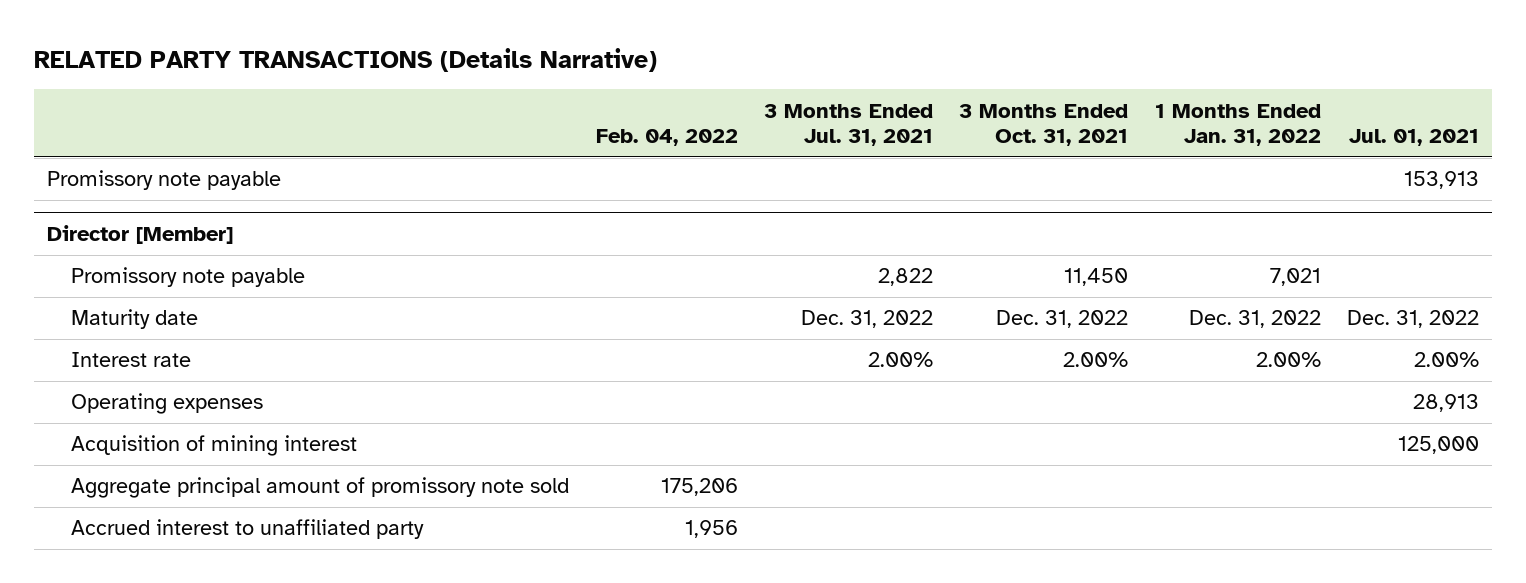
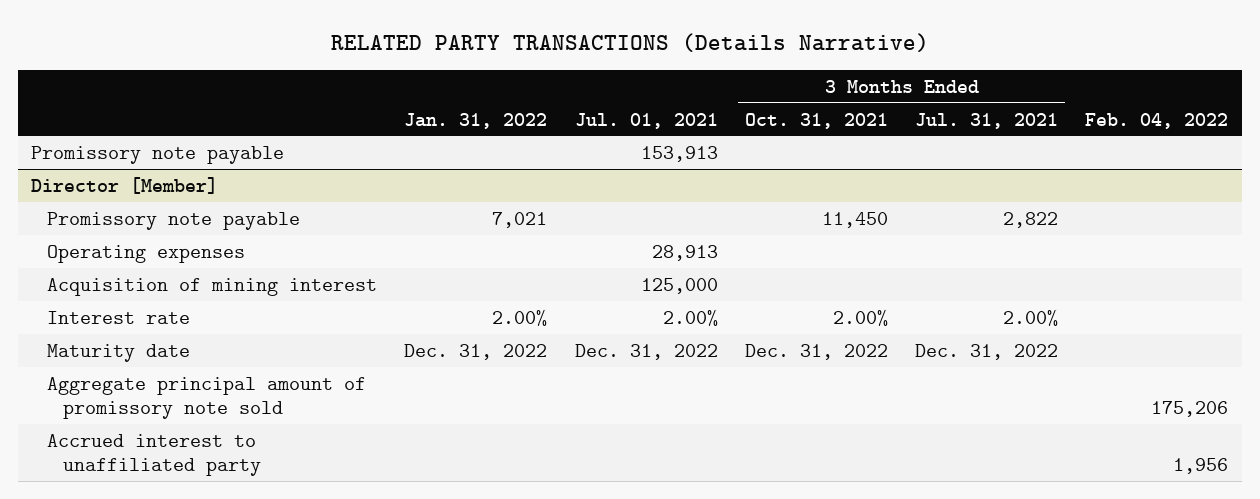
[1154,103,1321,147] 1 Months Ended Jan. 31, 2022 -> none
none -> [404,112,548,129] Jan. 31, 2022
[71,352,192,368] Interest rate -> [47,310,191,324] Interest rate
[71,309,199,330] Maturity date -> [47,343,191,362] Maturity date

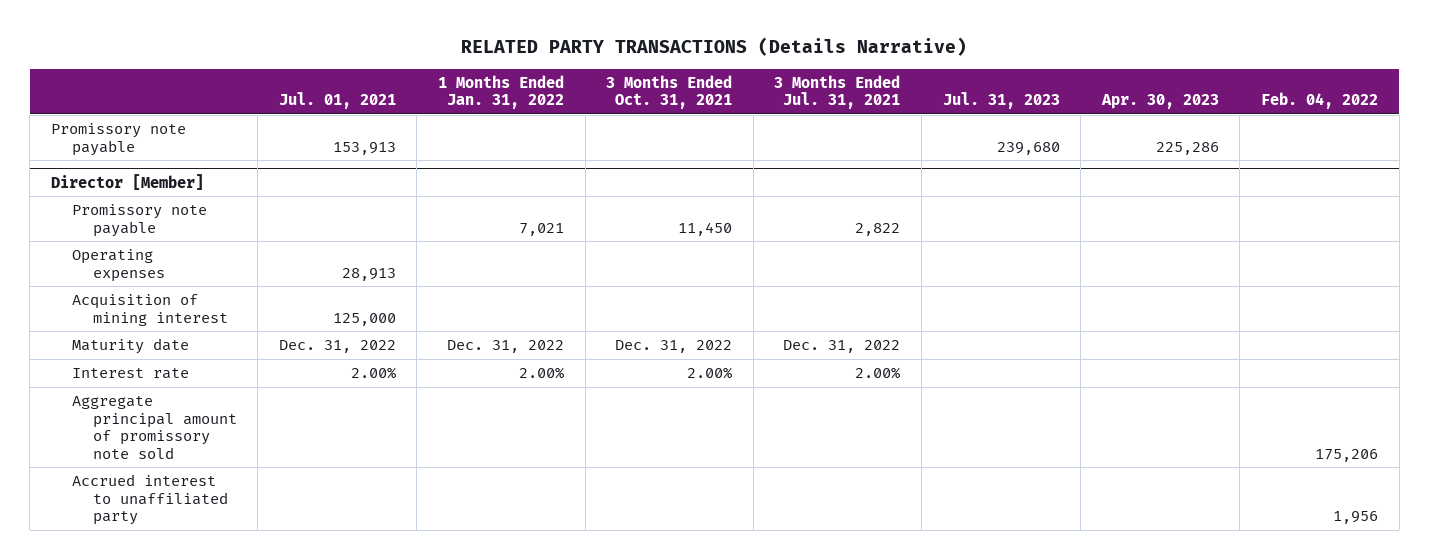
[404,112,548,129] Jan. 31, 2022 -> none
none -> [438,74,565,110] 1 Months Ended Jan. 31, 2022
none -> [942,92,1060,110] Jul. 31, 2023
none -> [1100,94,1219,110] Apr. 30, 2023
[47,310,191,324] Interest rate -> [71,368,189,380] Interest rate

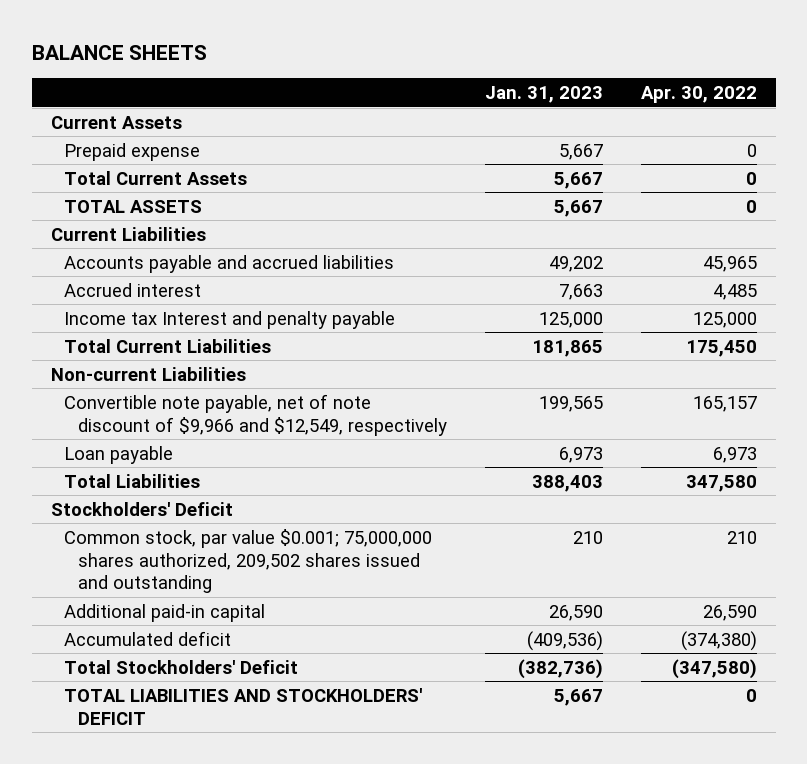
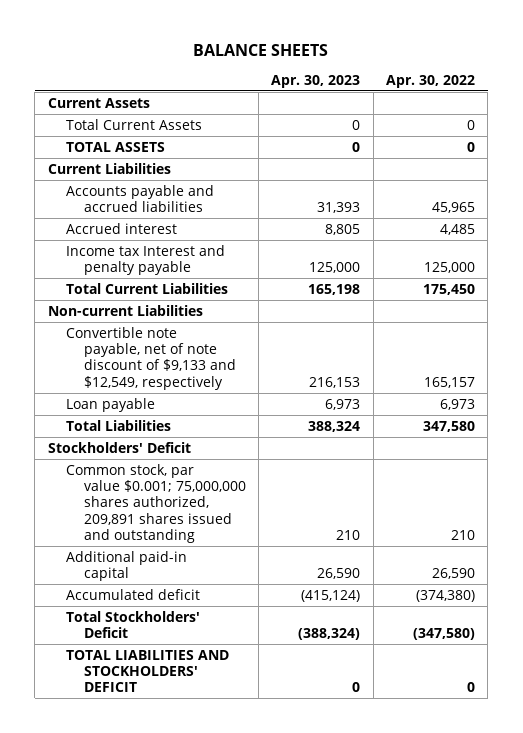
[484,85,603,103] Jan. 31, 2023 -> none
none -> [271,74,361,88] Apr. 30, 2023
[64,142,201,161] Prepaid expense -> none
[64,393,447,436] Convertible note payable, net of note discount of $9,966 and $12,549, respectively -> [65,326,236,390] Convertible note payable, net of note discount of $9,133 and $12,549, respectively
[64,528,433,594] Common stock, par value $0.001; 75,000,000 shares authorized, 209,502 shares issued and outstanding -> [65,463,246,544] Common stock, par value $0.001; 75,000,000 shares authorized, 209,891 shares issued and outstanding

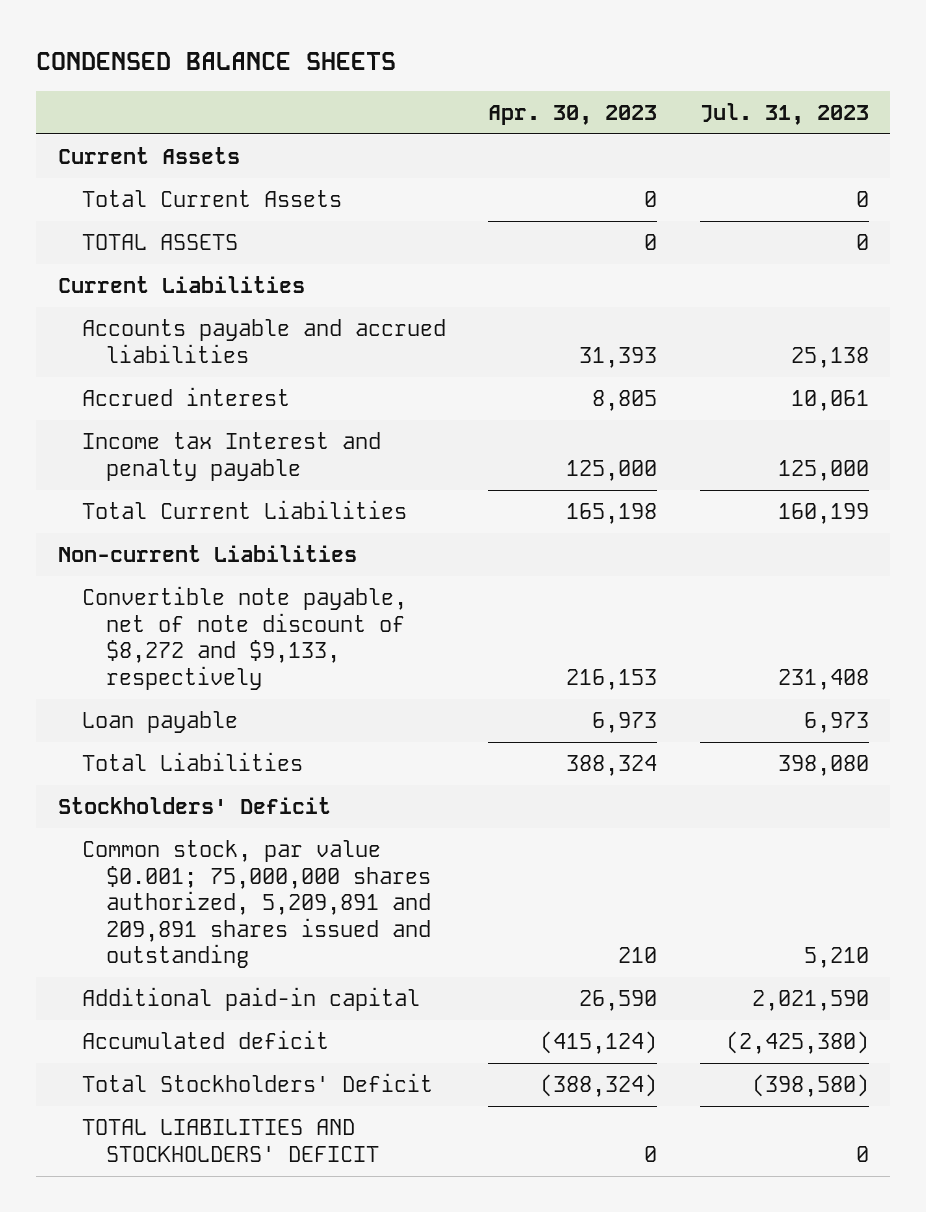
[193,43,329,56] BALANCE SHEETS -> [36,51,397,70] CONDENSED BALANCE SHEETS
[385,74,475,88] Apr. 30, 2022 -> none
none -> [699,102,869,125] Jul. 31, 2023
[65,326,236,390] Convertible note payable, net of note discount of $9,133 and $12,549, respectively -> [81,585,407,690] Convertible note payable, net of note discount of $8,272 and $9,133, respectively
[65,463,246,544] Common stock, par value $0.001; 75,000,000 shares authorized, 209,891 shares issued and outstanding -> [81,839,431,969] Common stock, par value $0.001; 75,000,000 shares authorized, 5,209,891 and 209,891 shares issued and outstanding

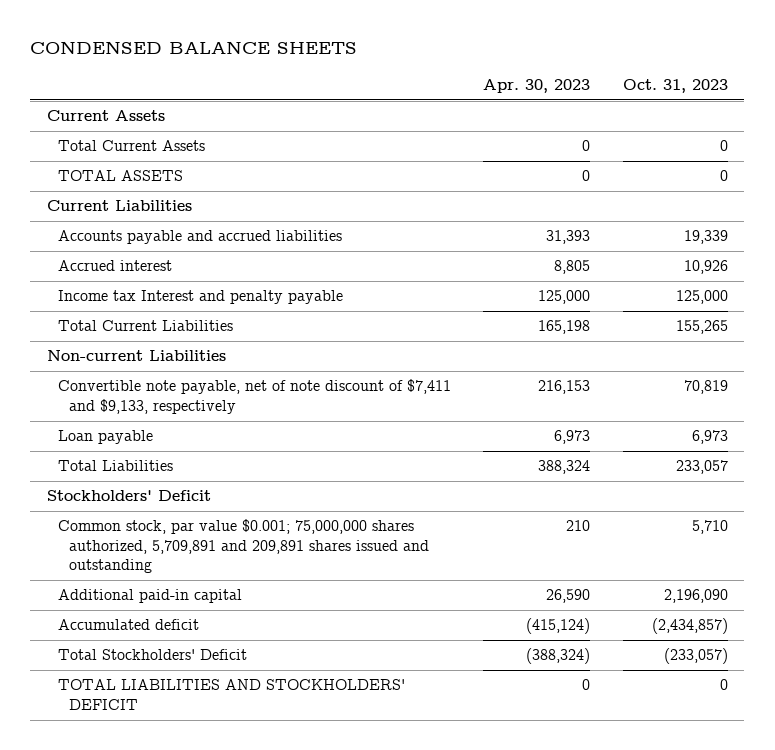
[699,102,869,125] Jul. 31, 2023 -> none
none -> [623,78,729,93] Oct. 31, 2023
[81,585,407,690] Convertible note payable, net of note discount of $8,272 and $9,133, respectively -> [57,379,451,414] Convertible note payable, net of note discount of $7,411 and $9,133, respectively
[81,839,431,969] Common stock, par value $0.001; 75,000,000 shares authorized, 5,209,891 and 209,891 shares issued and outstanding -> [57,519,429,574] Common stock, par value $0.001; 75,000,000 shares authorized, 5,709,891 and 209,891 shares issued and outstanding

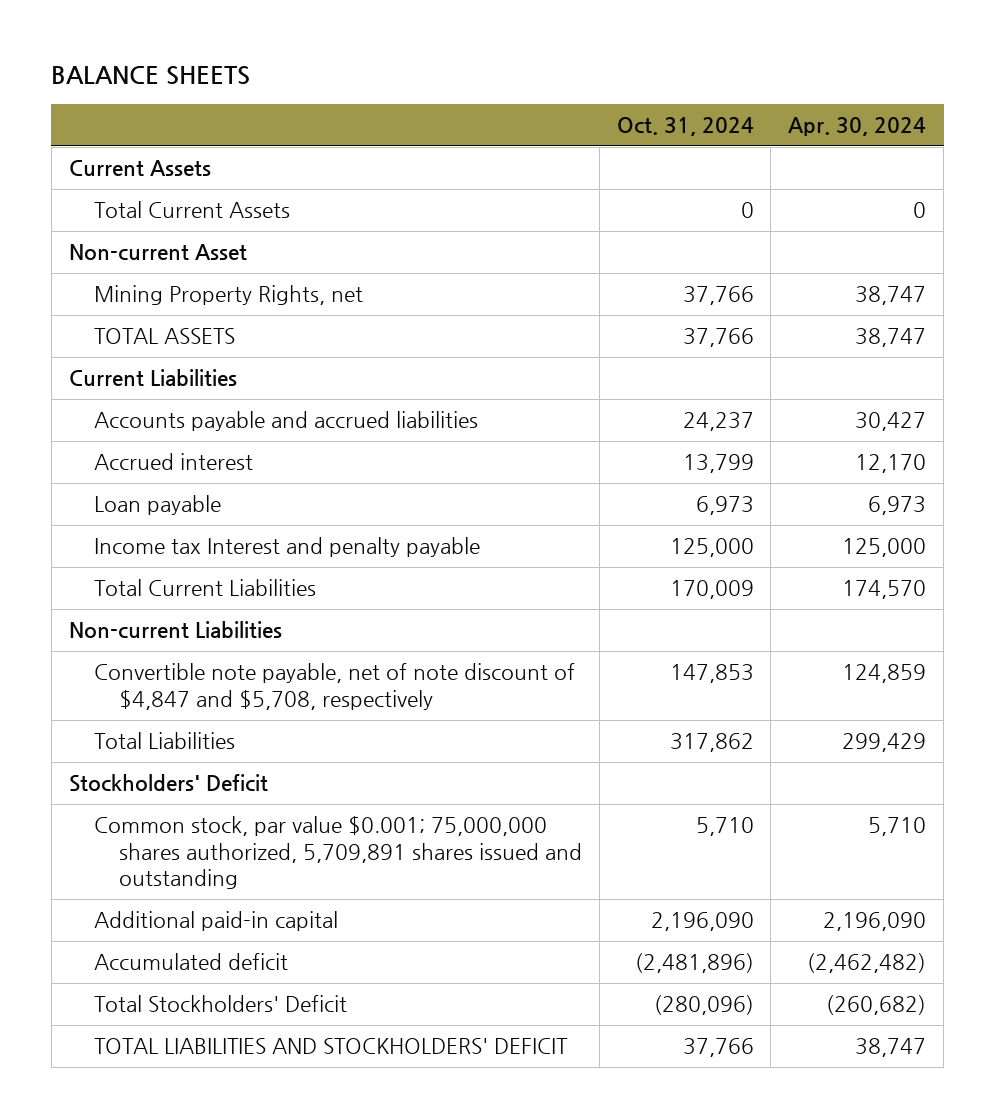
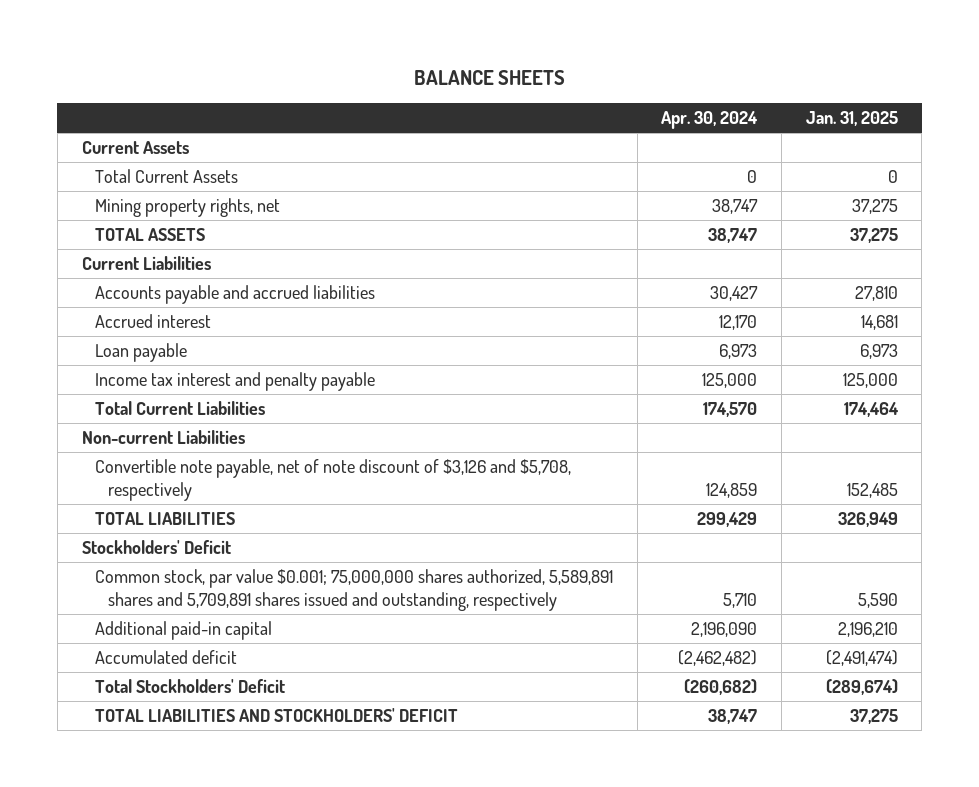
[616,116,754,136] Oct. 31, 2024 -> none
none -> [805,111,898,127] Jan. 31, 2025
[68,244,247,262] Non-current Asset -> none
[93,285,363,306] Mining Property Rights, net -> [94,198,280,218] Mining property rights, net
[93,537,480,558] Income tax Interest and penalty payable -> [94,372,375,392] Income tax interest and penalty payable
[93,663,575,710] Convertible note payable, net of note discount of $4,847 and $5,708, respectively -> [94,459,571,502] Convertible note payable, net of note discount of $3,126 and $5,708, respectively
[93,732,235,750] Total Liabilities -> [94,512,235,526] TOTAL LIABILITIES
[93,816,582,889] Common stock, par value $0.001; 75,000,000 shares authorized, 5,709,891 shares issued and outstanding -> [94,569,613,612] Common stock, par value $0.001; 75,000,000 shares authorized, 5,589,891 shares and 5,709,891 shares issued and outstanding, respectively

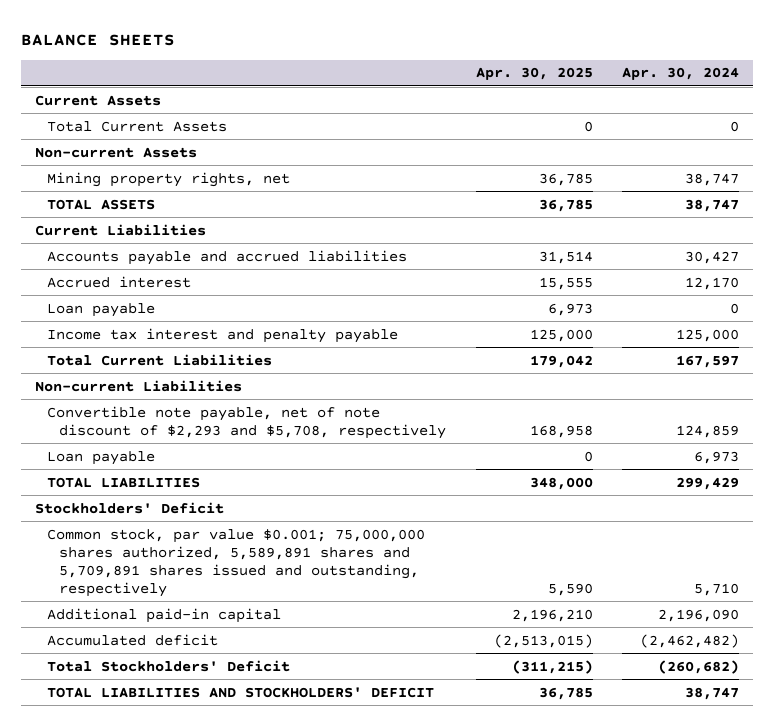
[805,111,898,127] Jan. 31, 2025 -> none
none -> [475,67,593,81] Apr. 30, 2025
none -> [35,146,198,158] Non-current Assets
none -> [47,302,156,317] Loan payable
[703,402,758,418] 174,570 -> [675,354,739,368] 167,597
[94,459,571,502] Convertible note payable, net of note discount of $3,126 and $5,708, respectively -> [47,405,447,439] Convertible note payable, net of note discount of $2,293 and $5,708, respectively
[94,343,187,363] Loan payable -> [47,450,156,465] Loan payable

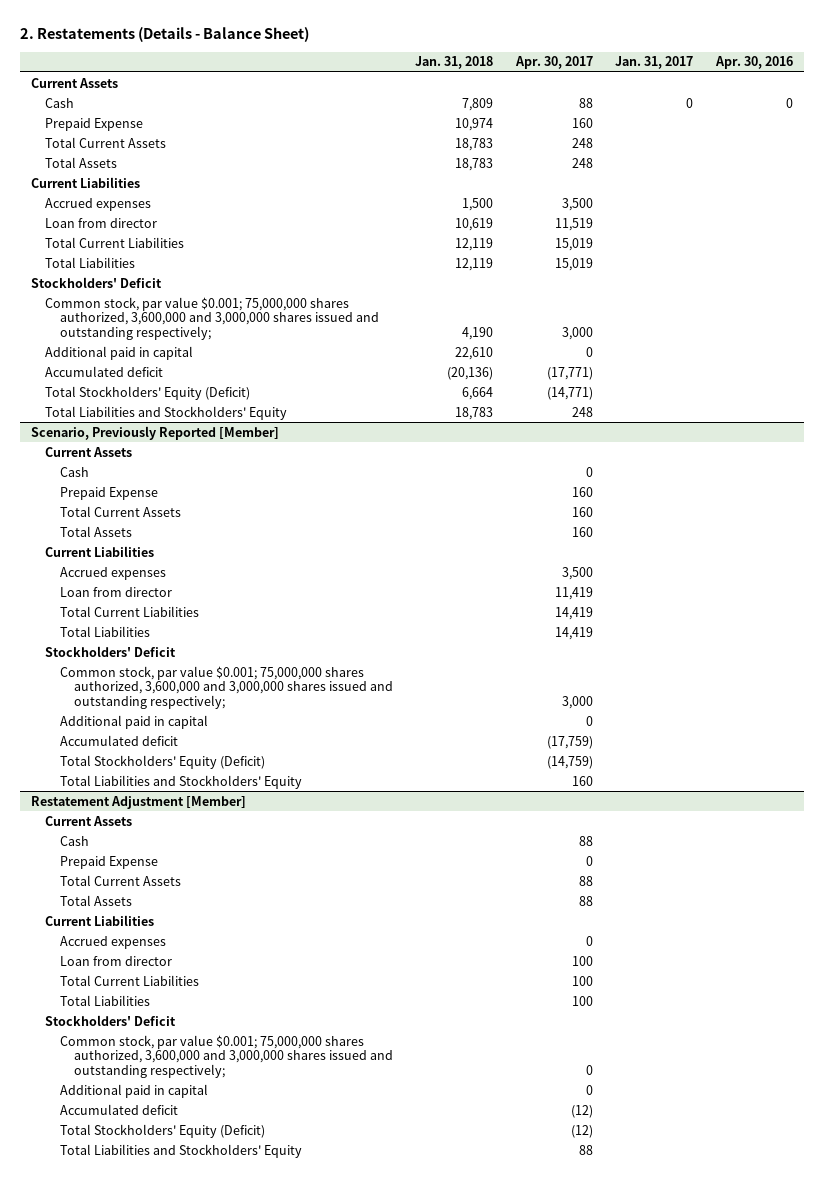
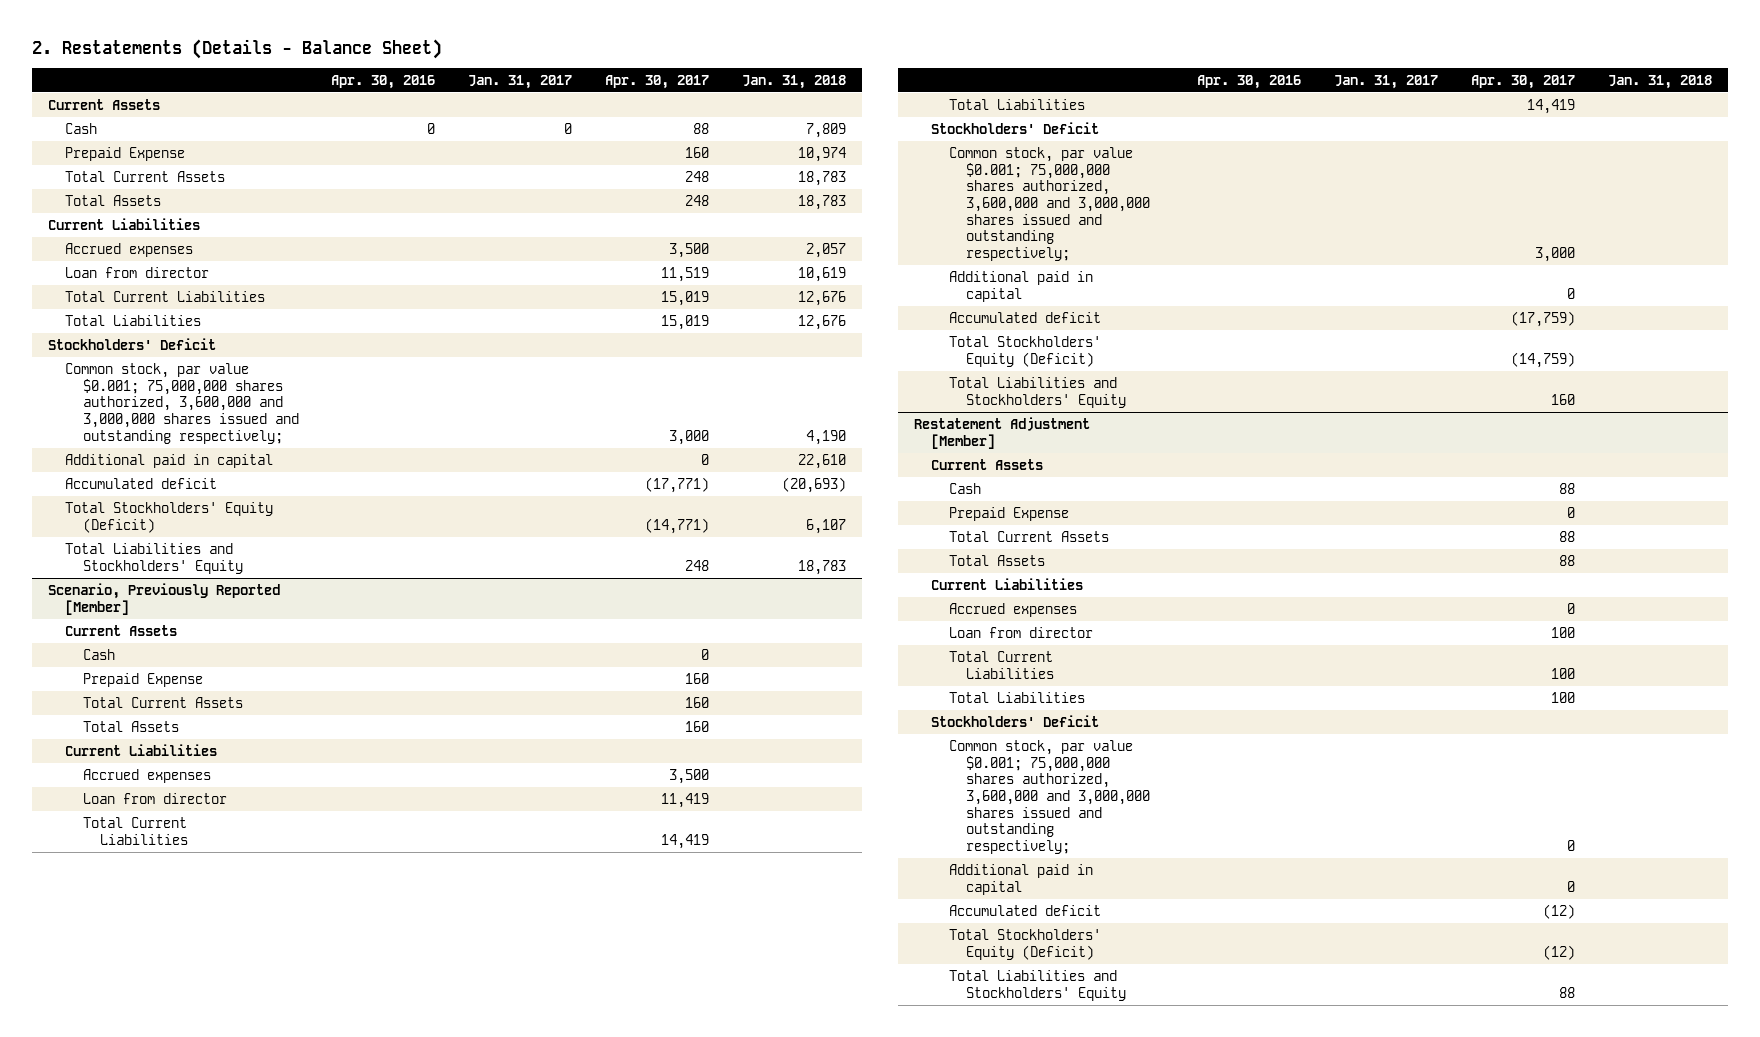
[462,197,494,211] 1,500 -> [805,242,846,258] 2,057
[455,237,494,251] 12,119 -> [797,290,846,306] 12,676
[455,257,494,271] 12,119 -> [797,314,846,330] 12,676
[447,366,494,380] (20,136) -> [781,476,846,493] (20,693)
[462,386,494,400] 6,664 -> [805,518,846,534] 6,107

